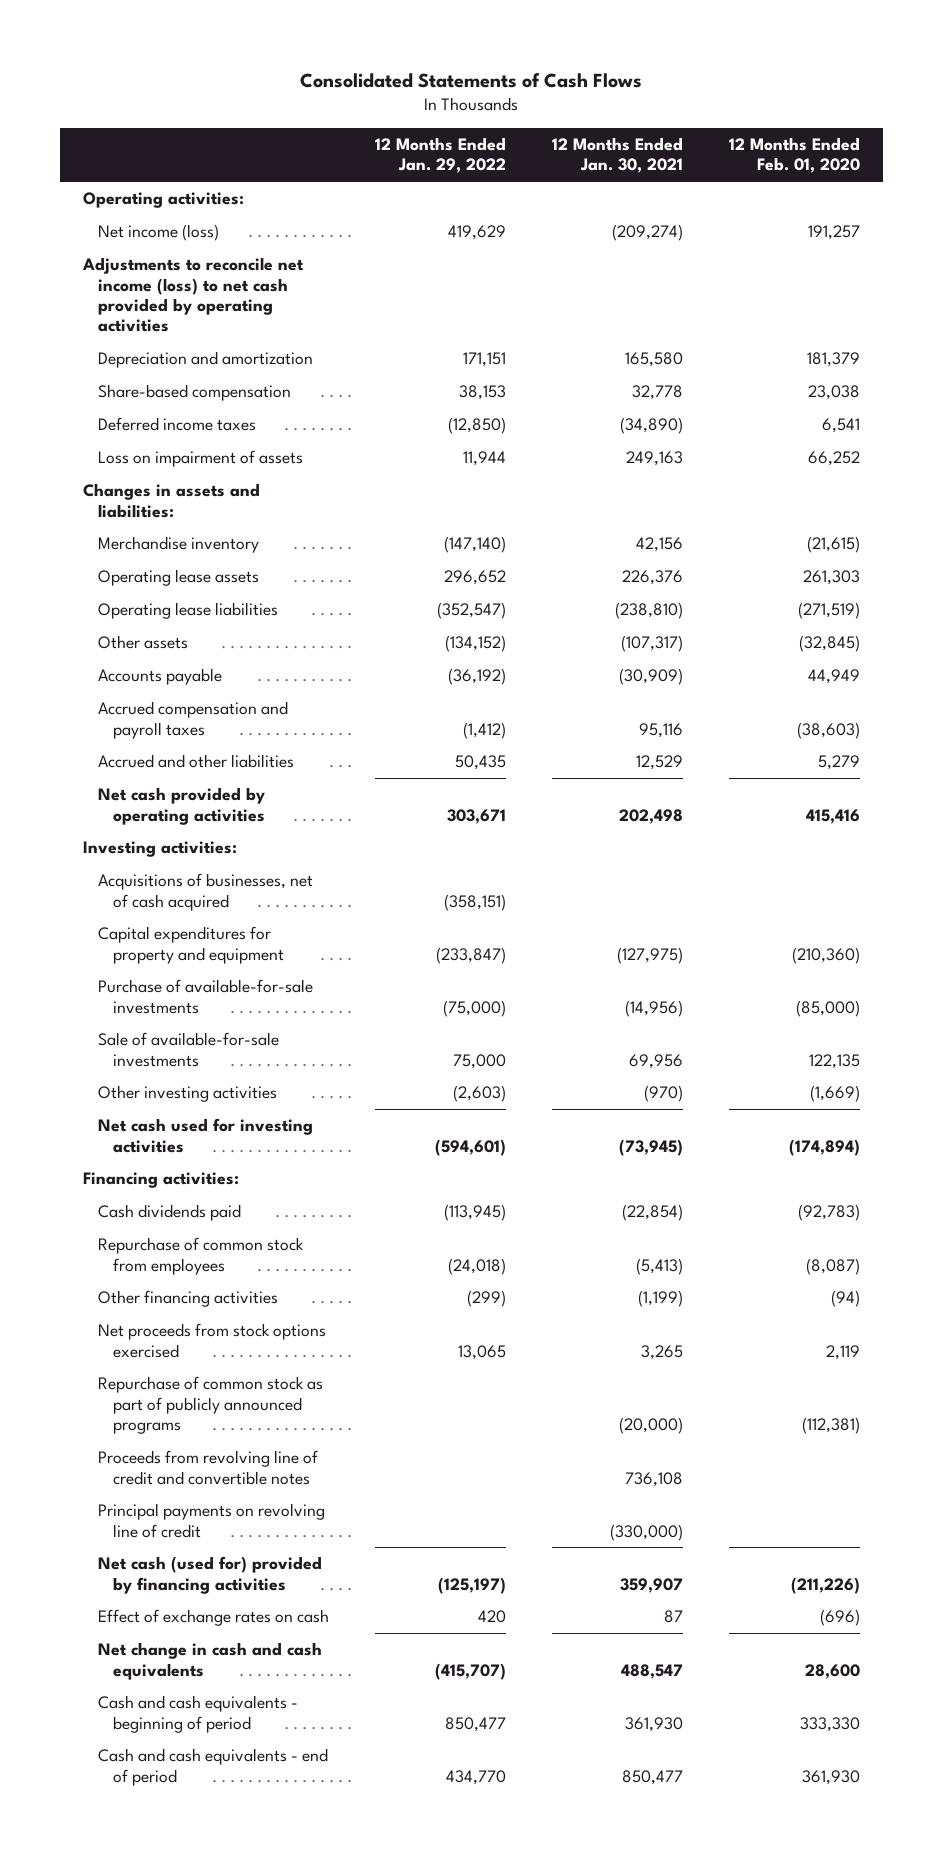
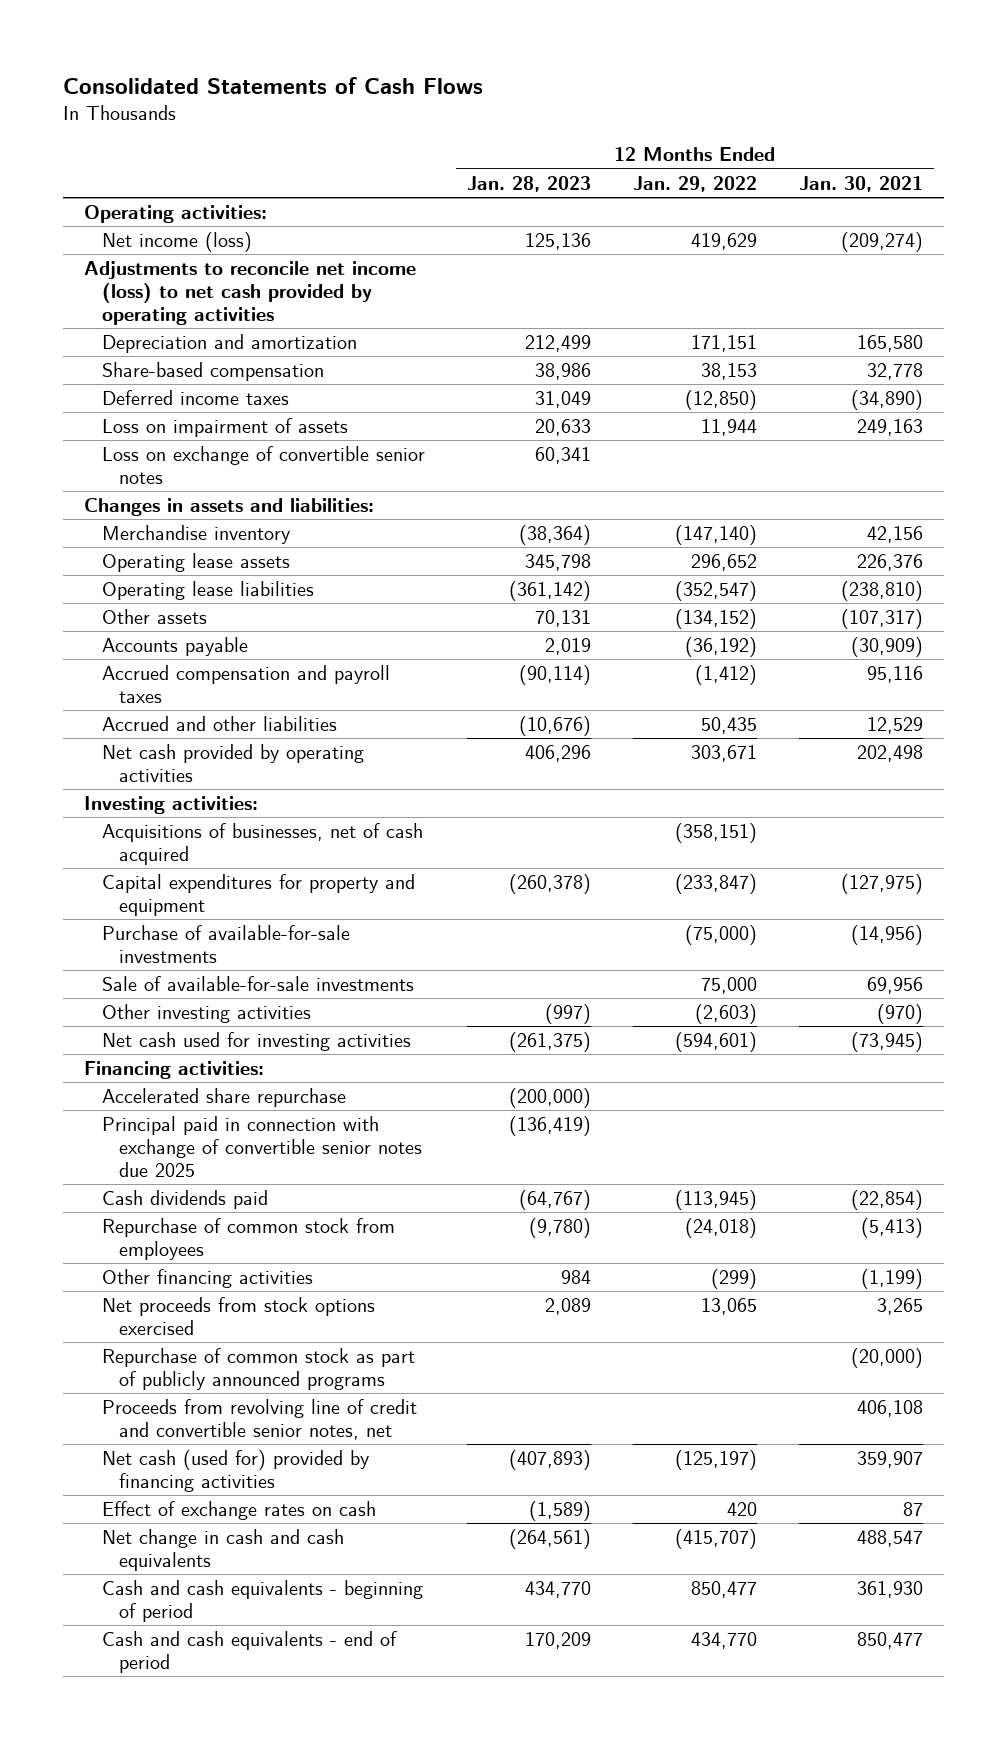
[728,137,860,174] 12 Months Ended Feb. 01, 2020 -> none
none -> [466,175,591,192] Jan. 28, 2023
none -> [101,446,425,484] Loss on exchange of convertible senior notes
none -> [101,1088,346,1108] Accelerated share repurchase
none -> [101,1116,422,1177] Principal paid in connection with exchange of convertible senior notes due 2025
[97,1503,325,1538] Principal payments on revolving line of credit -> none
[97,1450,318,1485] Proceeds from revolving line of credit and convertible notes -> [101,1399,417,1440] Proceeds from revolving line of credit and convertible senior notes, net
[624,1471,683,1487] 736,108 -> [857,1400,924,1418] 406,108

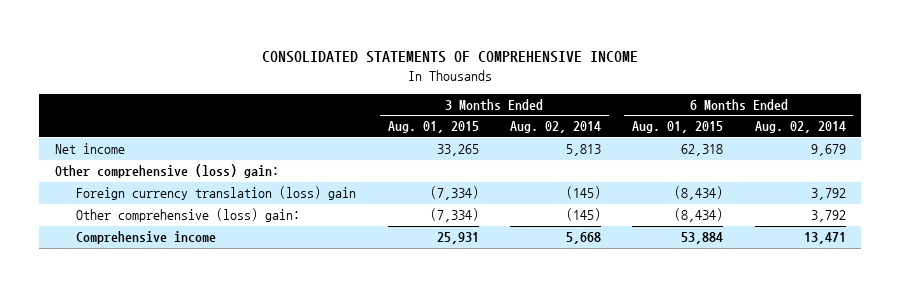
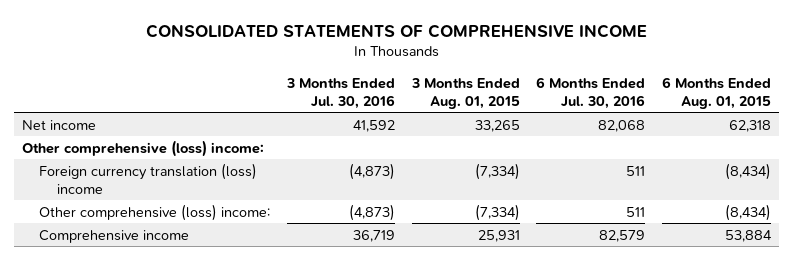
[509,121,601,134] Aug. 02, 2014 -> none
[754,121,846,134] Aug. 02, 2014 -> none
none -> [286,77,396,109] 3 Months Ended Jul. 30, 2016
none -> [536,76,646,109] 6 Months Ended Jul. 30, 2016
[55,164,280,179] Other comprehensive (loss) gain: -> [22,139,265,157] Other comprehensive (loss) income:
[76,186,357,201] Foreign currency translation (loss) gain -> [39,162,258,194] Foreign currency translation (loss) income
[76,208,301,223] Other comprehensive (loss) gain: -> [39,203,271,221] Other comprehensive (loss) income:

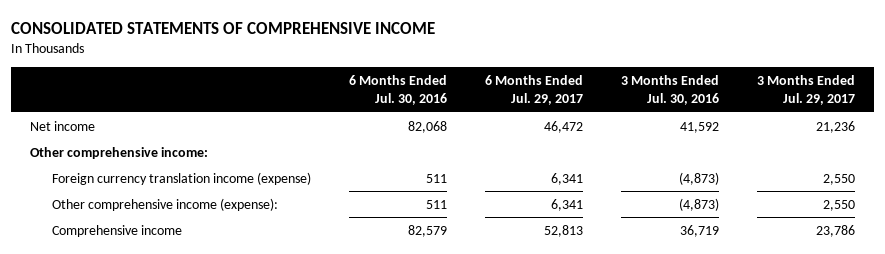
[410,77,520,109] 3 Months Ended Aug. 01, 2015 -> none
[662,76,772,109] 6 Months Ended Aug. 01, 2015 -> none
none -> [484,74,583,106] 6 Months Ended Jul. 29, 2017
none -> [756,74,855,106] 3 Months Ended Jul. 29, 2017
[22,139,265,157] Other comprehensive (loss) income: -> [30,146,209,159] Other comprehensive income:
[39,162,258,194] Foreign currency translation (loss) income -> [51,171,311,185] Foreign currency translation income (expense)
[39,203,271,221] Other comprehensive (loss) income: -> [51,197,278,211] Other comprehensive income (expense):

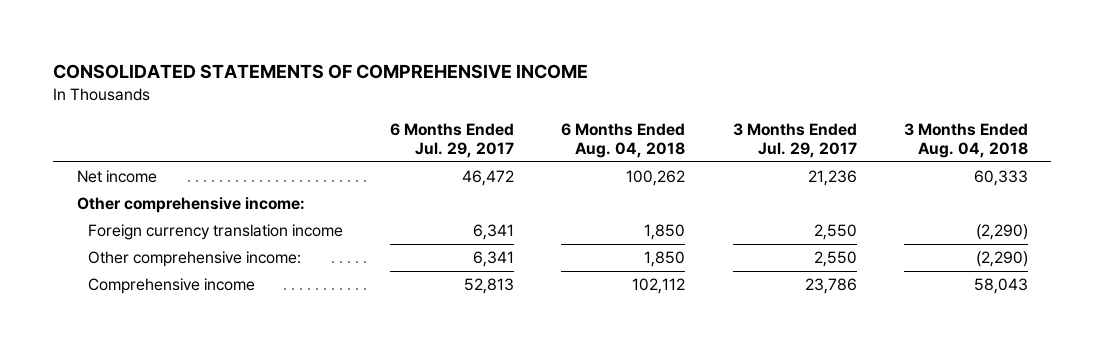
[348,74,447,106] 6 Months Ended Jul. 30, 2016 -> none
[620,74,719,106] 3 Months Ended Jul. 30, 2016 -> none
none -> [561,123,686,158] 6 Months Ended Aug. 04, 2018
none -> [903,123,1028,158] 3 Months Ended Aug. 04, 2018
[51,171,311,185] Foreign currency translation income (expense) -> [87,224,343,241] Foreign currency translation income
[51,197,278,211] Other comprehensive income (expense): -> [87,251,301,268] Other comprehensive income:

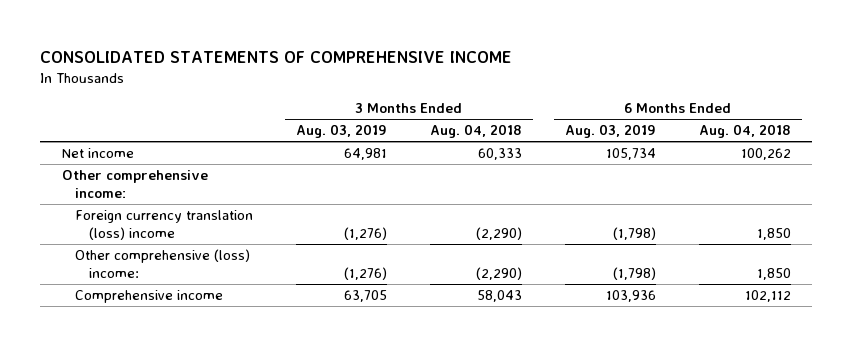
[390,123,515,158] 6 Months Ended Jul. 29, 2017 -> none
[732,123,857,158] 3 Months Ended Jul. 29, 2017 -> none
none -> [296,124,388,139] Aug. 03, 2019
none -> [564,124,656,139] Aug. 03, 2019
[87,224,343,241] Foreign currency translation income -> [75,209,254,240] Foreign currency translation (loss) income
[87,251,301,268] Other comprehensive income: -> [75,248,251,278] Other comprehensive (loss) income:

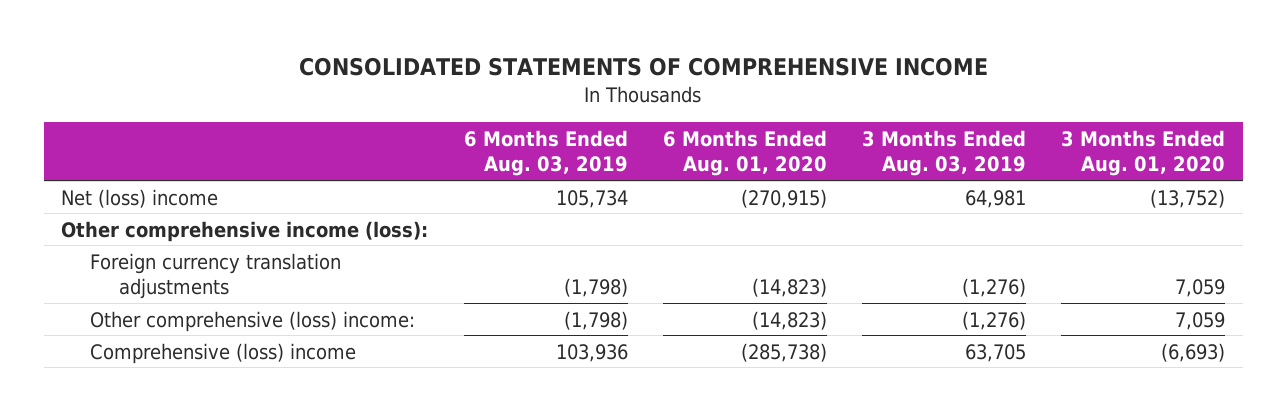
[430,124,523,139] Aug. 04, 2018 -> none
[698,124,791,139] Aug. 04, 2018 -> none
none -> [662,129,827,177] 6 Months Ended Aug. 01, 2020
none -> [1060,129,1225,177] 3 Months Ended Aug. 01, 2020
[61,147,134,158] Net income -> [61,188,219,208] Net (loss) income
[61,169,208,198] Other comprehensive income: -> [61,220,429,242] Other comprehensive income (loss):
[75,209,254,240] Foreign currency translation (loss) income -> [90,252,342,299] Foreign currency translation adjustments
[75,289,224,303] Comprehensive income -> [90,342,357,364] Comprehensive (loss) income

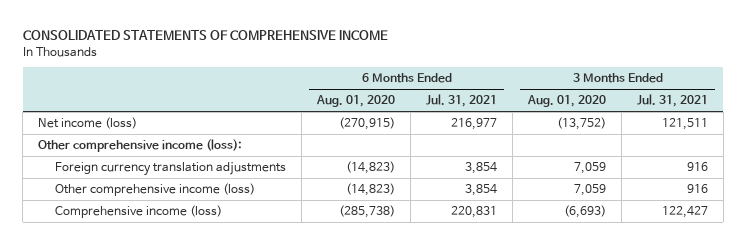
[463,129,628,177] 6 Months Ended Aug. 03, 2019 -> none
[861,129,1026,177] 3 Months Ended Aug. 03, 2019 -> none
none -> [425,94,497,108] Jul. 31, 2021
none -> [636,94,708,108] Jul. 31, 2021
[61,188,219,208] Net (loss) income -> [38,117,138,130] Net income (loss)
[90,310,416,332] Other comprehensive (loss) income: -> [54,183,255,197] Other comprehensive income (loss)
[90,342,357,364] Comprehensive (loss) income -> [54,205,222,219] Comprehensive income (loss)

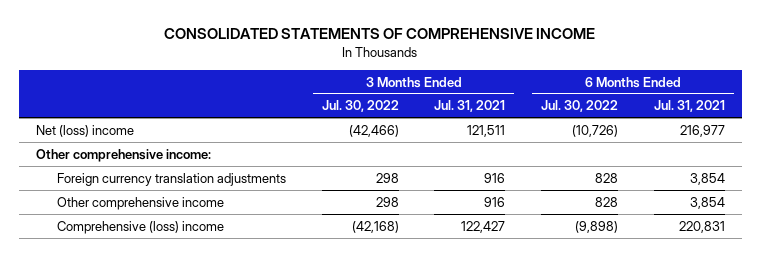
[315,95,395,108] Aug. 01, 2020 -> none
[526,95,606,108] Aug. 01, 2020 -> none
none -> [321,100,399,113] Jul. 30, 2022
none -> [541,100,619,113] Jul. 30, 2022
[38,117,138,130] Net income (loss) -> [36,124,135,137] Net (loss) income
[38,139,243,153] Other comprehensive income (loss): -> [36,148,212,162] Other comprehensive income:
[54,183,255,197] Other comprehensive income (loss) -> [57,196,225,210] Other comprehensive income
[54,205,222,219] Comprehensive income (loss) -> [57,220,225,234] Comprehensive (loss) income

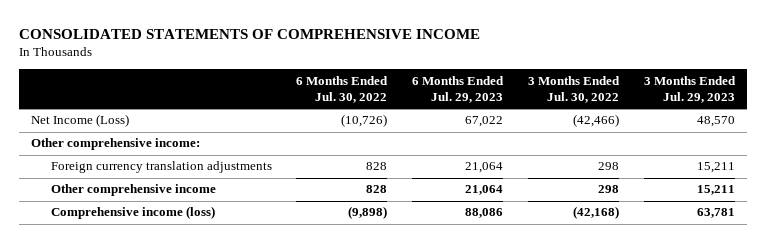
[434,100,506,113] Jul. 31, 2021 -> none
[653,100,725,113] Jul. 31, 2021 -> none
none -> [412,75,505,104] 6 Months Ended Jul. 29, 2023
none -> [643,75,736,104] 3 Months Ended Jul. 29, 2023
[36,124,135,137] Net (loss) income -> [31,114,130,128] Net Income (Loss)
[57,220,225,234] Comprehensive (loss) income -> [50,206,215,220] Comprehensive income (loss)

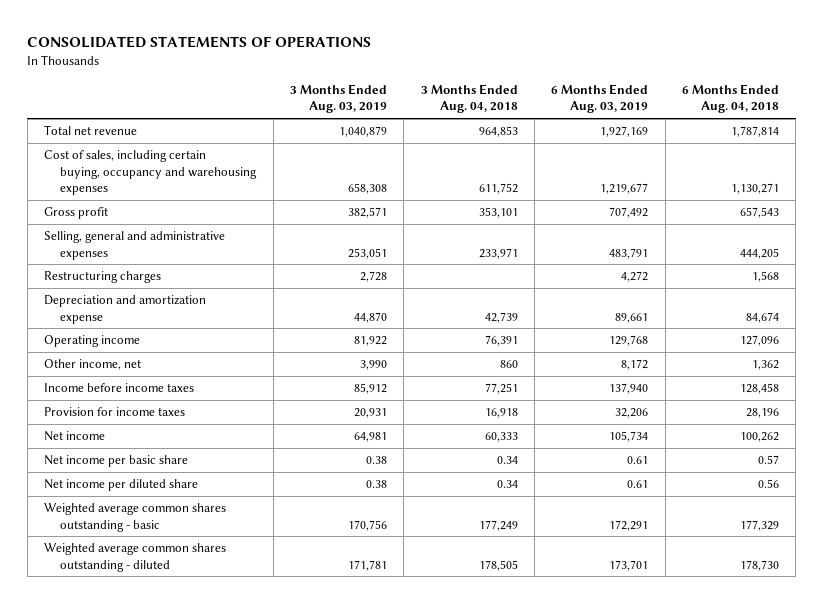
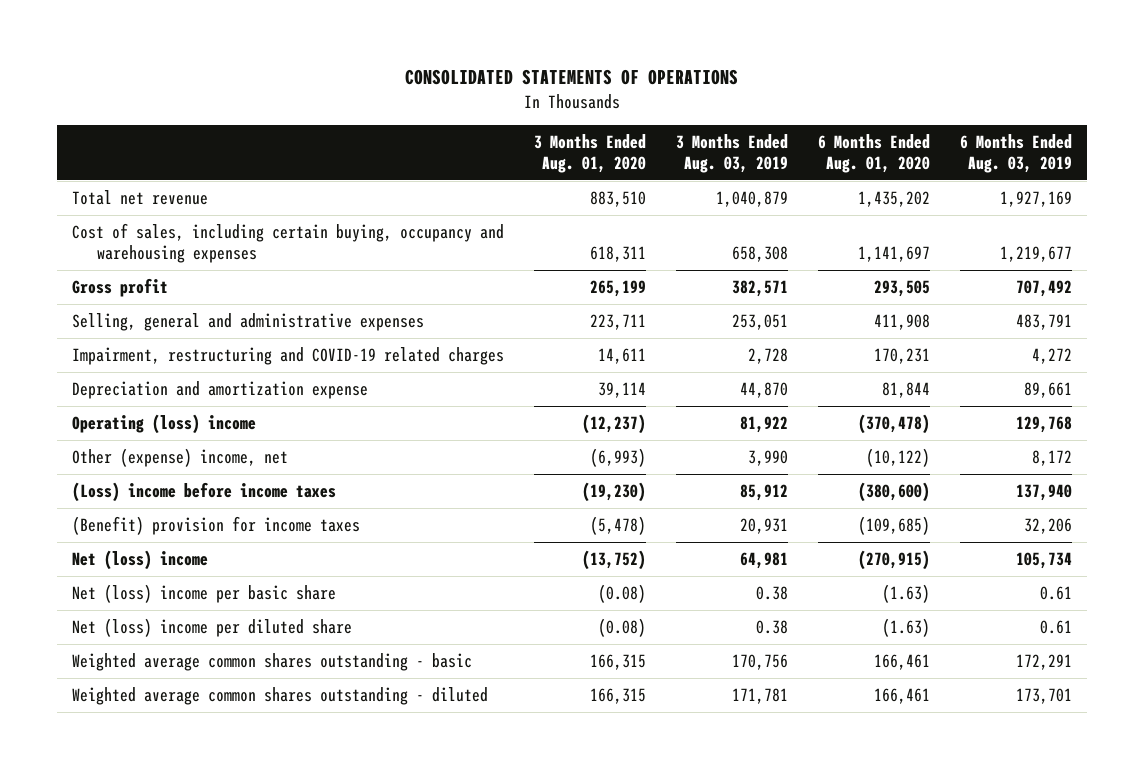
[420,84,518,114] 3 Months Ended Aug. 04, 2018 -> none
[682,84,780,114] 6 Months Ended Aug. 04, 2018 -> none
none -> [534,133,647,173] 3 Months Ended Aug. 01, 2020
none -> [818,133,931,173] 6 Months Ended Aug. 01, 2020
[43,271,161,284] Restructuring charges -> [72,347,505,366] Impairment, restructuring and COVID-19 related charges
[43,335,140,348] Operating income -> [72,414,257,435] Operating (loss) income
[43,359,141,371] Other income, net -> [72,448,289,468] Other (expense) income, net
[43,383,194,393] Income before income taxes -> [72,482,337,503] (Loss) income before income taxes
[43,407,185,417] Provision for income taxes -> [72,516,361,536] (Benefit) provision for income taxes
[43,431,105,442] Net income -> [72,550,209,571] Net (loss) income
[43,455,188,468] Net income per basic share -> [72,584,337,604] Net (loss) income per basic share
[43,479,198,492] Net income per diluted share -> [72,618,353,638] Net (loss) income per diluted share

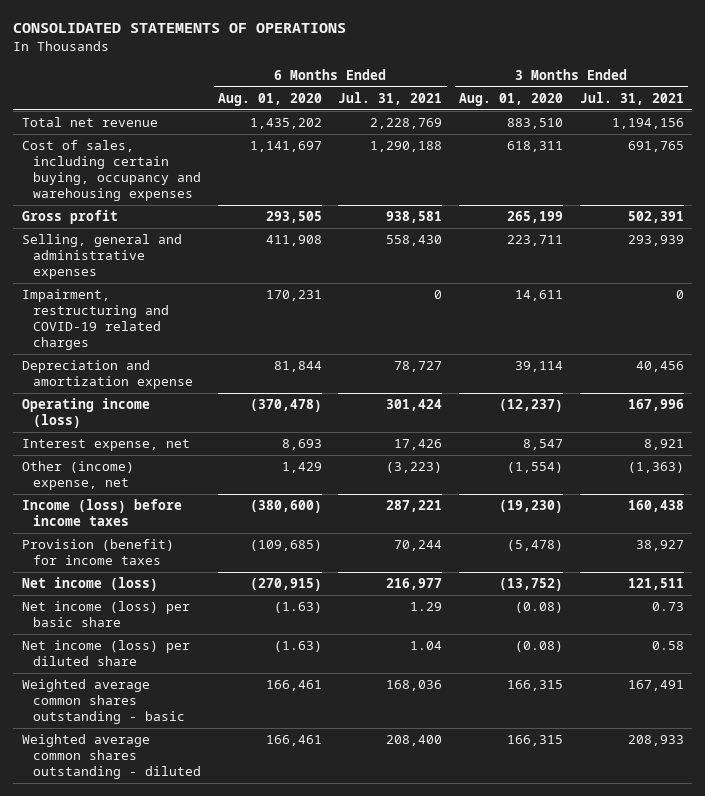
[676,133,789,173] 3 Months Ended Aug. 03, 2019 -> none
[960,133,1073,173] 6 Months Ended Aug. 03, 2019 -> none
none -> [338,91,443,105] Jul. 31, 2021
none -> [579,91,684,105] Jul. 31, 2021
[72,414,257,435] Operating (loss) income -> [21,398,150,429] Operating income (loss)
none -> [21,439,190,452] Interest expense, net
[72,448,289,468] Other (expense) income, net -> [21,461,134,491] Other (income) expense, net
[590,448,647,468] (6,993) -> [507,462,564,474] (1,554)
[866,448,931,468] (10,122) -> [281,462,322,474] 1,429
[72,482,337,503] (Loss) income before income taxes -> [21,499,182,527] Income (loss) before income taxes
[72,516,361,536] (Benefit) provision for income taxes -> [21,539,174,566] Provision (benefit) for income taxes
[72,550,209,571] Net (loss) income -> [21,577,158,592] Net income (loss)
[72,584,337,604] Net (loss) income per basic share -> [21,601,190,628] Net income (loss) per basic share
[72,618,353,638] Net (loss) income per diluted share -> [21,640,190,667] Net income (loss) per diluted share

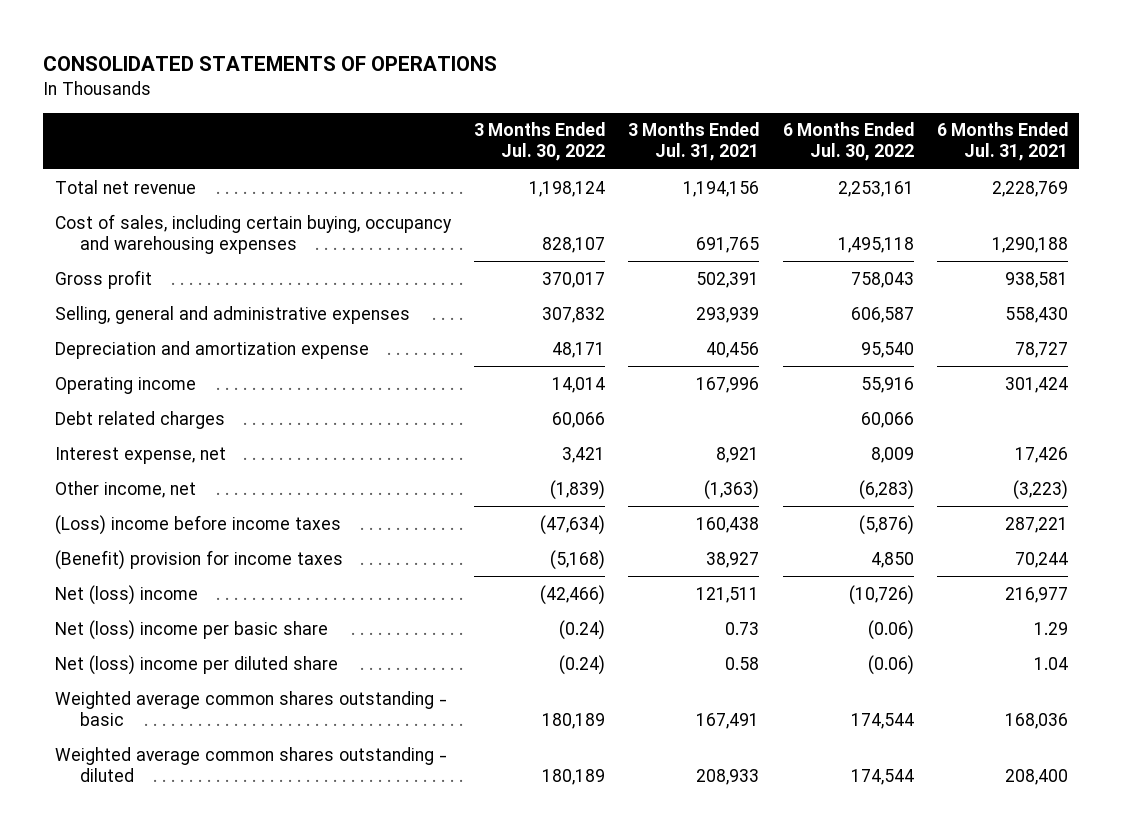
[217,92,322,106] Aug. 01, 2020 -> none
[459,92,564,106] Aug. 01, 2020 -> none
none -> [474,122,606,162] 3 Months Ended Jul. 30, 2022
none -> [782,122,914,162] 6 Months Ended Jul. 30, 2022
[21,289,170,351] Impairment, restructuring and COVID-19 related charges -> none
[21,398,150,429] Operating income (loss) -> [55,376,197,394] Operating income
none -> [55,410,226,429] Debt related charges
[21,461,134,491] Other (income) expense, net -> [55,480,197,498] Other income, net
[21,499,182,527] Income (loss) before income taxes -> [55,514,342,535] (Loss) income before income taxes
[21,539,174,566] Provision (benefit) for income taxes -> [55,549,344,570] (Benefit) provision for income taxes
[21,577,158,592] Net income (loss) -> [55,584,199,605] Net (loss) income
[21,601,190,628] Net income (loss) per basic share -> [55,619,329,640] Net (loss) income per basic share
[21,640,190,667] Net income (loss) per diluted share -> [55,654,339,675] Net (loss) income per diluted share

